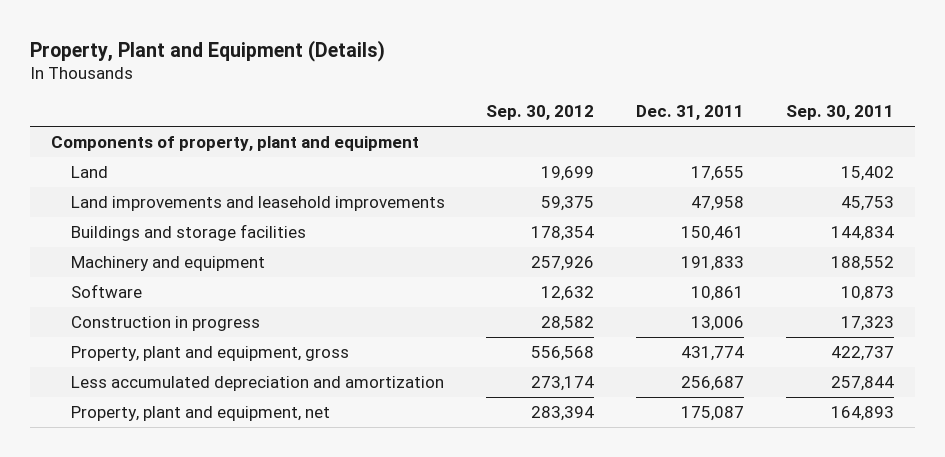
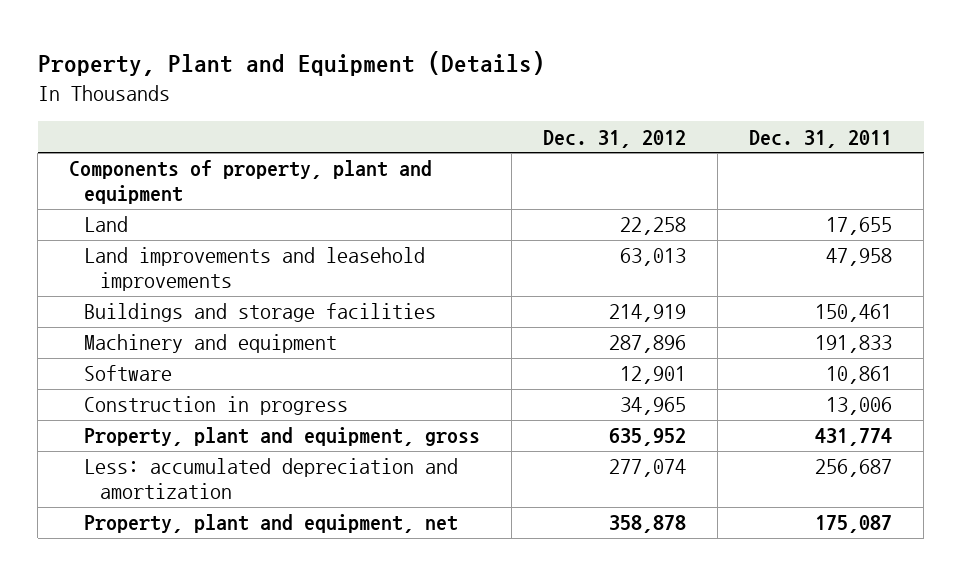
[486,105,595,121] Sep. 30, 2012 -> none
[785,105,894,121] Sep. 30, 2011 -> none
none -> [543,129,687,148] Dec. 31, 2012
[70,376,444,392] Less accumulated depreciation and amortization -> [84,458,459,500] Less: accumulated depreciation and amortization

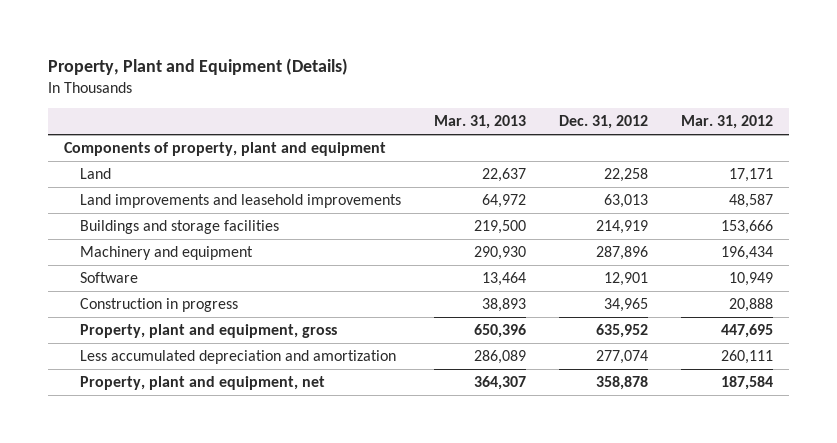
[749,129,893,148] Dec. 31, 2011 -> none
none -> [433,115,526,130] Mar. 31, 2013
none -> [680,115,773,130] Mar. 31, 2012
[84,458,459,500] Less: accumulated depreciation and amortization -> [79,349,396,364] Less accumulated depreciation and amortization

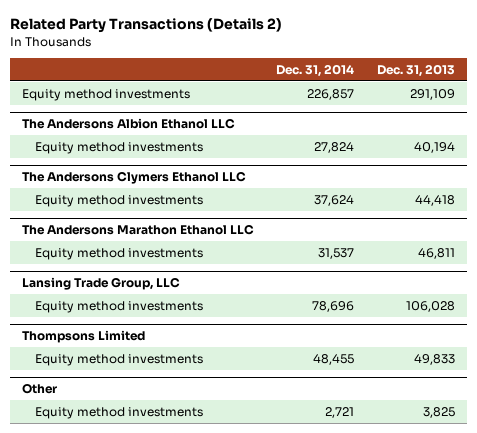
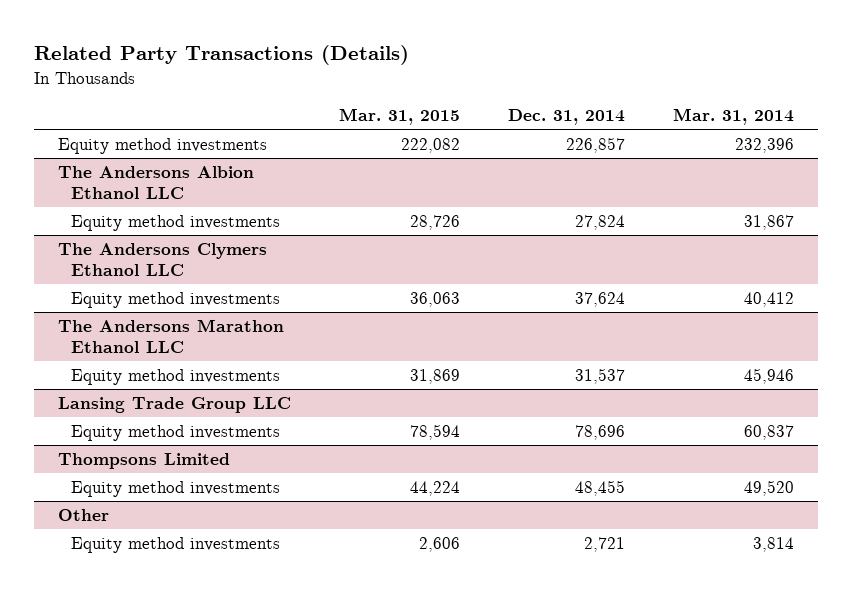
[10,18,283,34] Related Party Transactions (Details 2) -> [33,45,409,66] Related Party Transactions (Details)
[377,63,456,77] Dec. 31, 2013 -> none
none -> [338,107,460,125] Mar. 31, 2015
none -> [672,107,794,125] Mar. 31, 2014
[21,277,180,291] Lansing Trade Group, LLC -> [57,397,291,414] Lansing Trade Group LLC

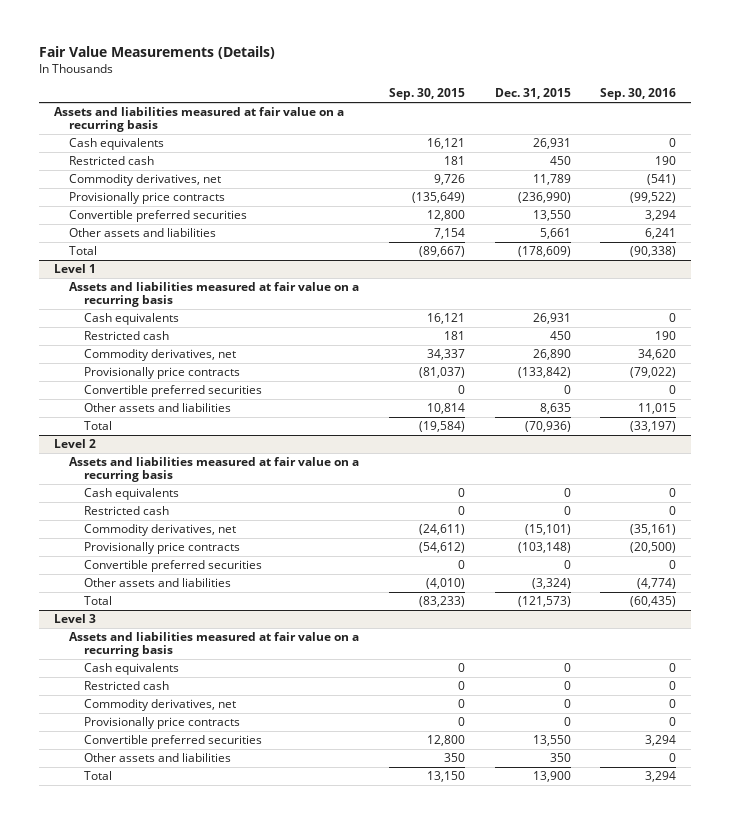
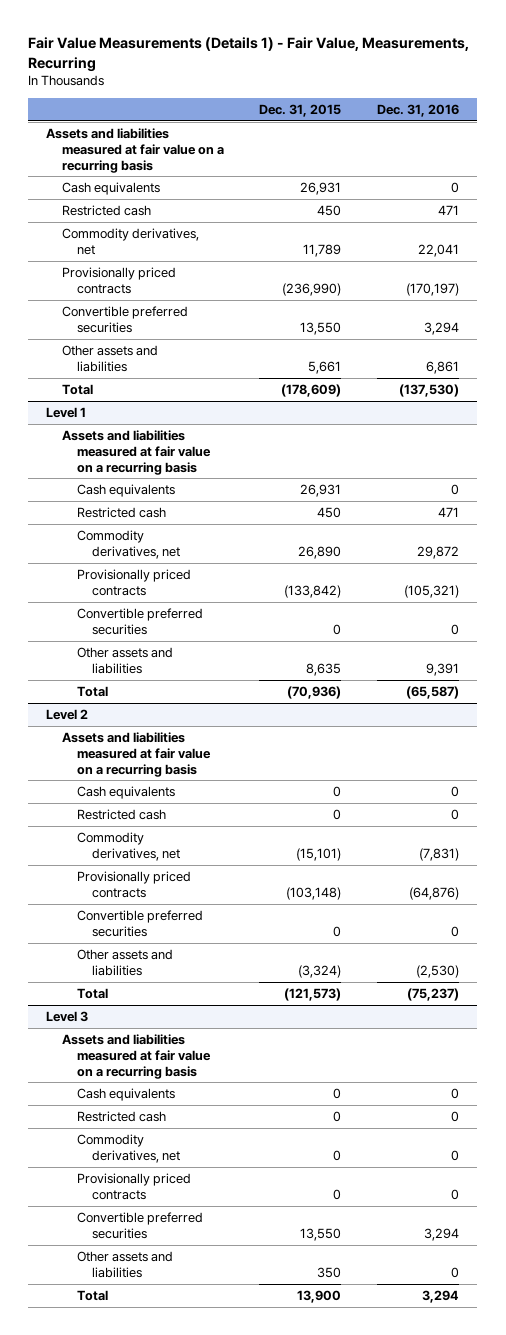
[38,46,275,60] Fair Value Measurements (Details) -> [28,37,470,73] Fair Value Measurements (Details 1) - Fair Value, Measurements, Recurring
[388,88,465,101] Sep. 30, 2015 -> none
[600,88,677,101] Sep. 30, 2016 -> none
none -> [377,103,460,117] Dec. 31, 2016
[68,191,225,204] Provisionally price contracts -> [61,266,176,294] Provisionally priced contracts
[83,366,240,379] Provisionally price contracts -> [76,568,191,596] Provisionally priced contracts
[83,541,240,554] Provisionally price contracts -> [76,870,191,898] Provisionally priced contracts
[83,716,240,729] Provisionally price contracts -> [76,1172,191,1200] Provisionally priced contracts

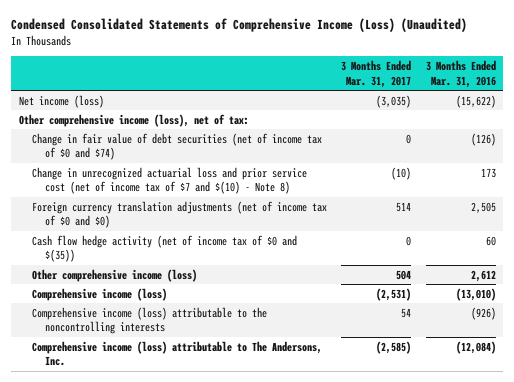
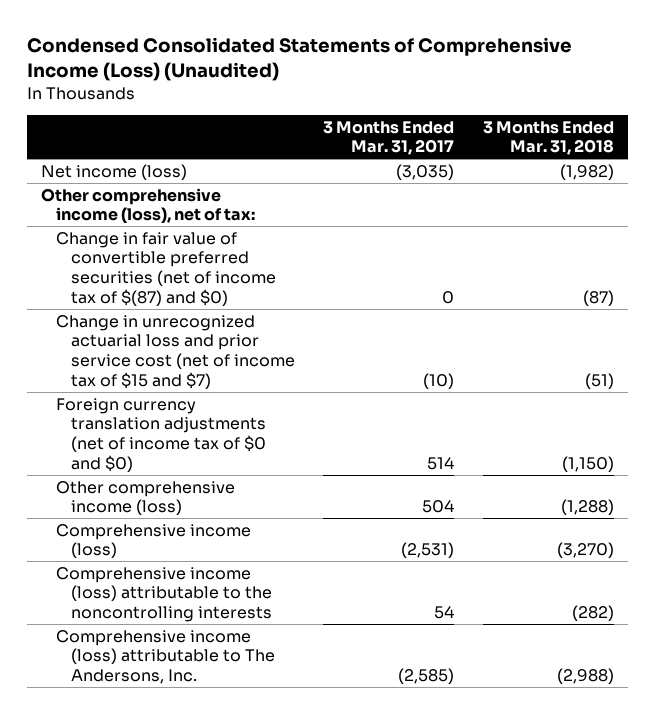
[425,60,496,88] 3 Months Ended Mar. 31, 2016 -> none
none -> [482,120,614,156] 3 Months Ended Mar. 31, 2018
[31,132,322,161] Change in fair value of debt securities (net of income tax of $0 and $74) -> [55,231,276,306] Change in fair value of convertible preferred securities (net of income tax of $(87) and $0)
[31,166,307,195] Change in unrecognized actuarial loss and prior service cost (net of income tax of $7 and $(10) - Note 8) -> [55,314,295,389] Change in unrecognized actuarial loss and prior service cost (net of income tax of $15 and $7)
[31,234,297,263] Cash flow hedge activity (net of income tax of $0 and $(35)) -> none

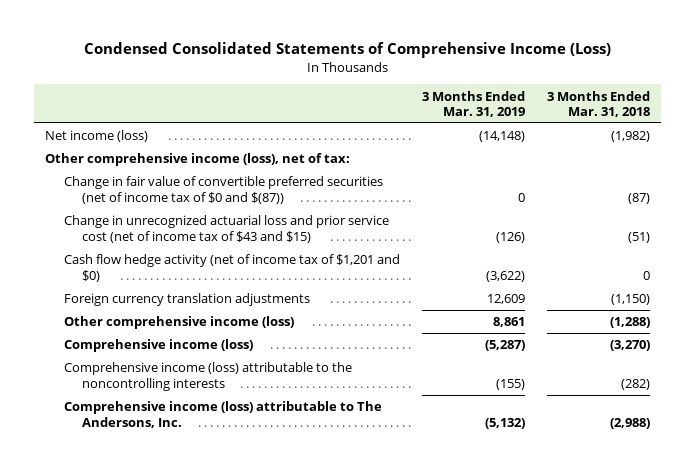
[26,36,572,81] Condensed Consolidated Statements of Comprehensive Income (Loss) (Unaudited) -> [83,42,611,59] Condensed Consolidated Statements of Comprehensive Income (Loss)
[323,120,455,156] 3 Months Ended Mar. 31, 2017 -> none
none -> [421,90,525,117] 3 Months Ended Mar. 31, 2019
[55,231,276,306] Change in fair value of convertible preferred securities (net of income tax of $(87) and $0) -> [63,176,383,204] Change in fair value of convertible preferred securities (net of income tax of $0 and $(87))
[55,314,295,389] Change in unrecognized actuarial loss and prior service cost (net of income tax of $15 and $7) -> [63,215,389,243] Change in unrecognized actuarial loss and prior service cost (net of income tax of $43 and $15)
none -> [63,254,400,282] Cash flow hedge activity (net of income tax of $1,201 and $0)
[55,397,266,472] Foreign currency translation adjustments (net of income tax of $0 and $0) -> [63,293,310,307] Foreign currency translation adjustments

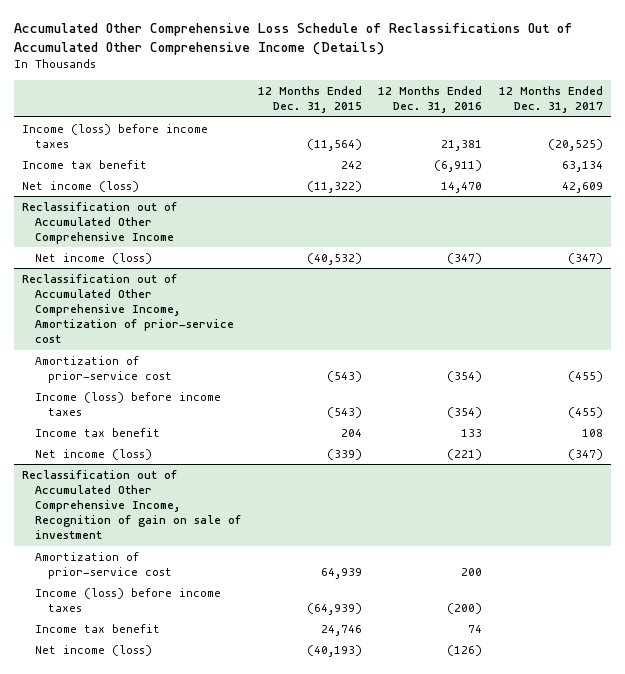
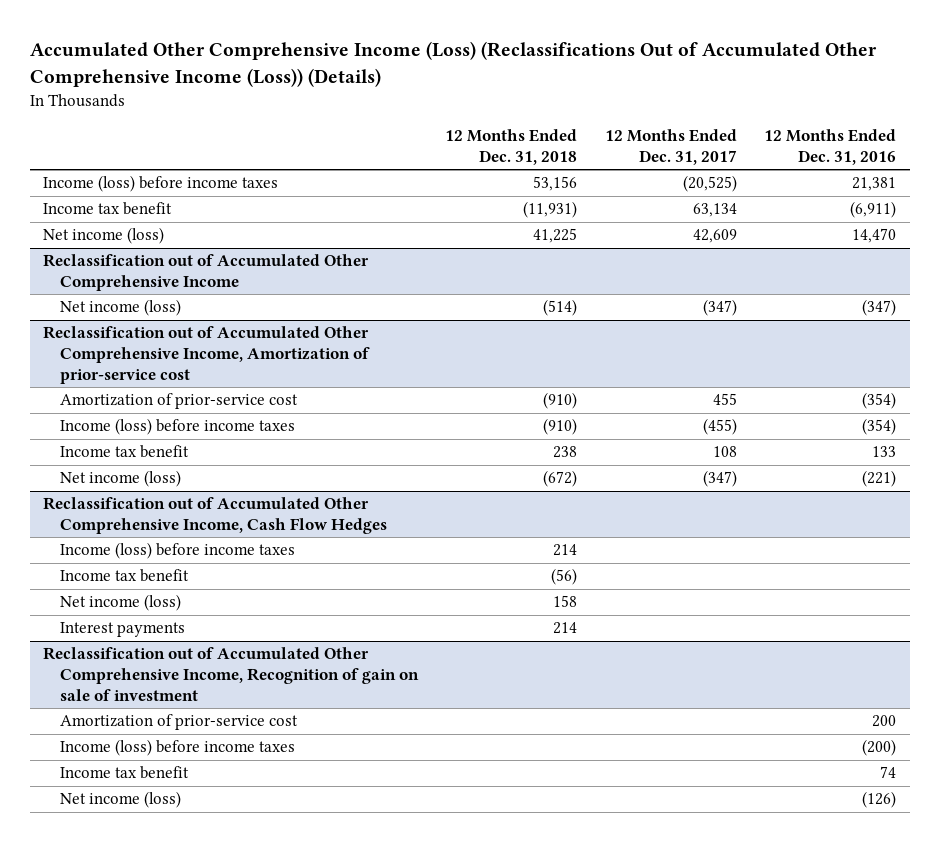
[14,22,573,55] Accumulated Other Comprehensive Loss Schedule of Reclassifications Out of Accumulated Other Comprehensive Income (Details) -> [29,41,877,87] Accumulated Other Comprehensive Income (Loss) (Reclassifications Out of Accumulated Other Comprehensive Income (Loss)) (Details)
[257,86,362,114] 12 Months Ended Dec. 31, 2015 -> none
none -> [445,129,578,166] 12 Months Ended Dec. 31, 2018
[567,370,603,382] (455) -> [712,393,737,406] 455
none -> [43,497,387,535] Reclassification out of Accumulated Other Comprehensive Income, Cash Flow Hedges
none -> [59,542,295,560] Income (loss) before income taxes
none -> [59,569,189,583] Income tax benefit
none -> [59,594,181,612] Net income (loss)
none -> [59,622,185,638] Interest payments

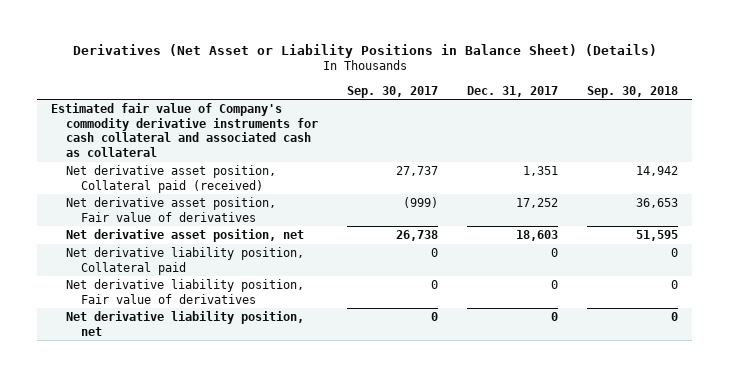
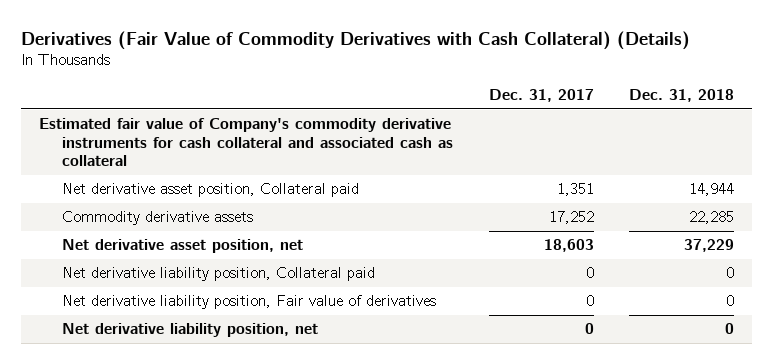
[72,43,657,58] Derivatives (Net Asset or Liability Positions in Balance Sheet) (Details) -> [20,30,690,50] Derivatives (Fair Value of Commodity Derivatives with Cash Collateral) (Details)
[347,85,439,98] Sep. 30, 2017 -> none
[586,85,678,98] Sep. 30, 2018 -> none
none -> [628,89,734,103] Dec. 31, 2018
[66,165,277,193] Net derivative asset position, Collateral paid (received) -> [62,183,360,198] Net derivative asset position, Collateral paid
[66,197,277,222] Net derivative asset position, Fair value of derivatives -> [62,211,254,226] Commodity derivative assets

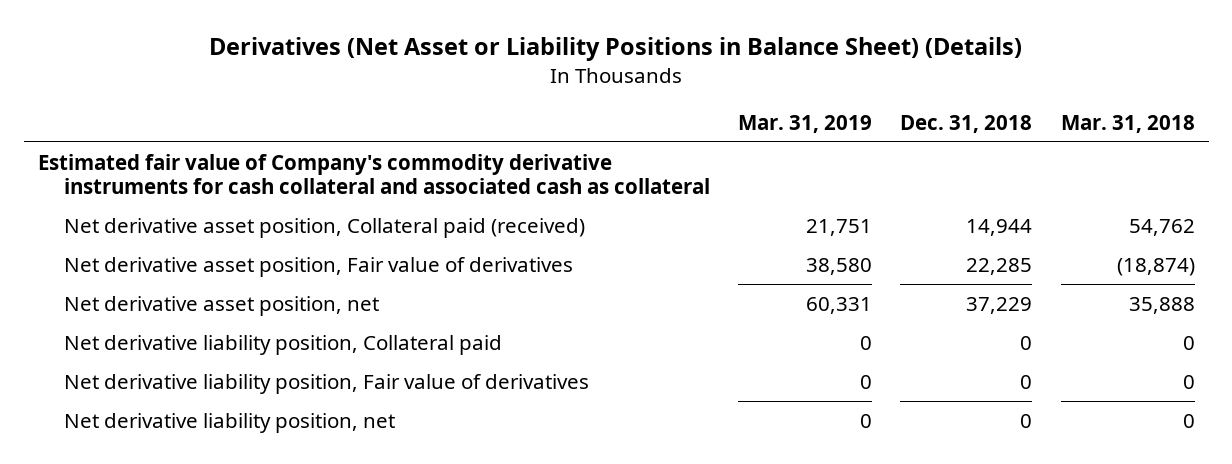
[20,30,690,50] Derivatives (Fair Value of Commodity Derivatives with Cash Collateral) (Details) -> [209,37,1023,62] Derivatives (Net Asset or Liability Positions in Balance Sheet) (Details)
[488,89,594,103] Dec. 31, 2017 -> none
none -> [738,114,873,133] Mar. 31, 2019
none -> [1060,114,1195,133] Mar. 31, 2018
[62,183,360,198] Net derivative asset position, Collateral paid -> [63,217,585,238] Net derivative asset position, Collateral paid (received)
[62,211,254,226] Commodity derivative assets -> [63,256,573,277] Net derivative asset position, Fair value of derivatives

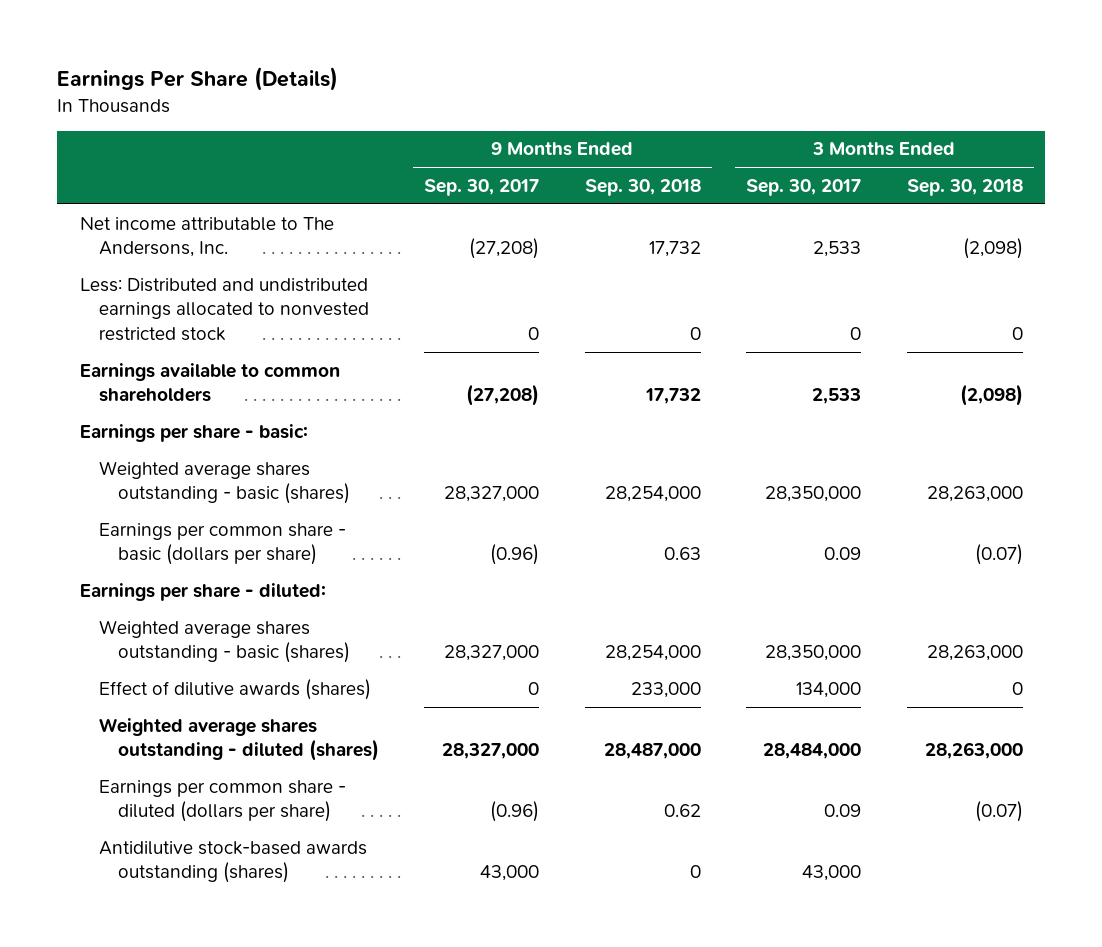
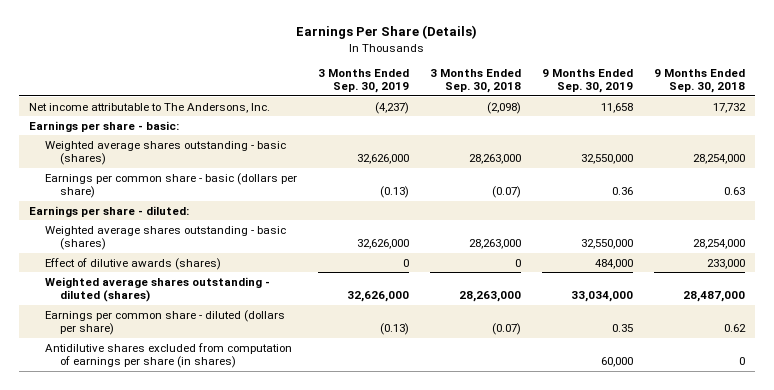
[424,178,540,196] Sep. 30, 2017 -> none
[746,178,862,196] Sep. 30, 2017 -> none
none -> [317,68,409,94] 3 Months Ended Sep. 30, 2019
none -> [541,68,633,94] 9 Months Ended Sep. 30, 2019
[79,277,369,341] Less: Distributed and undistributed earnings allocated to nonvested restricted stock -> none
[79,362,340,403] Earnings available to common shareholders -> none
[98,840,367,884] Antidilutive stock-based awards outstanding (shares) -> [44,342,292,369] Antidilutive shares excluded from computation of earnings per share (in shares)

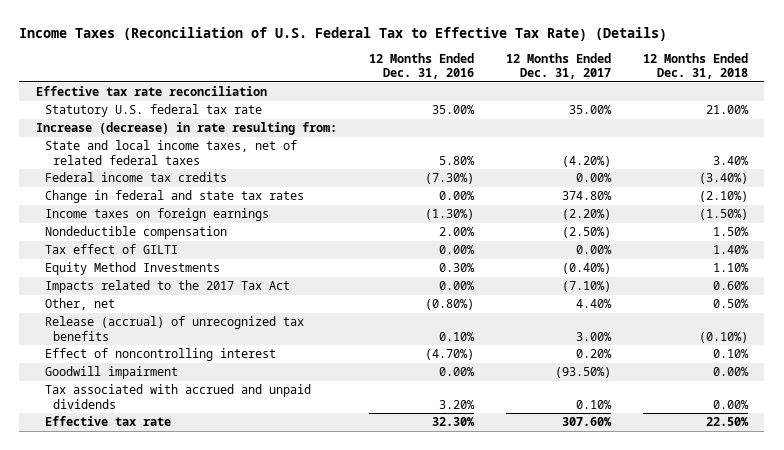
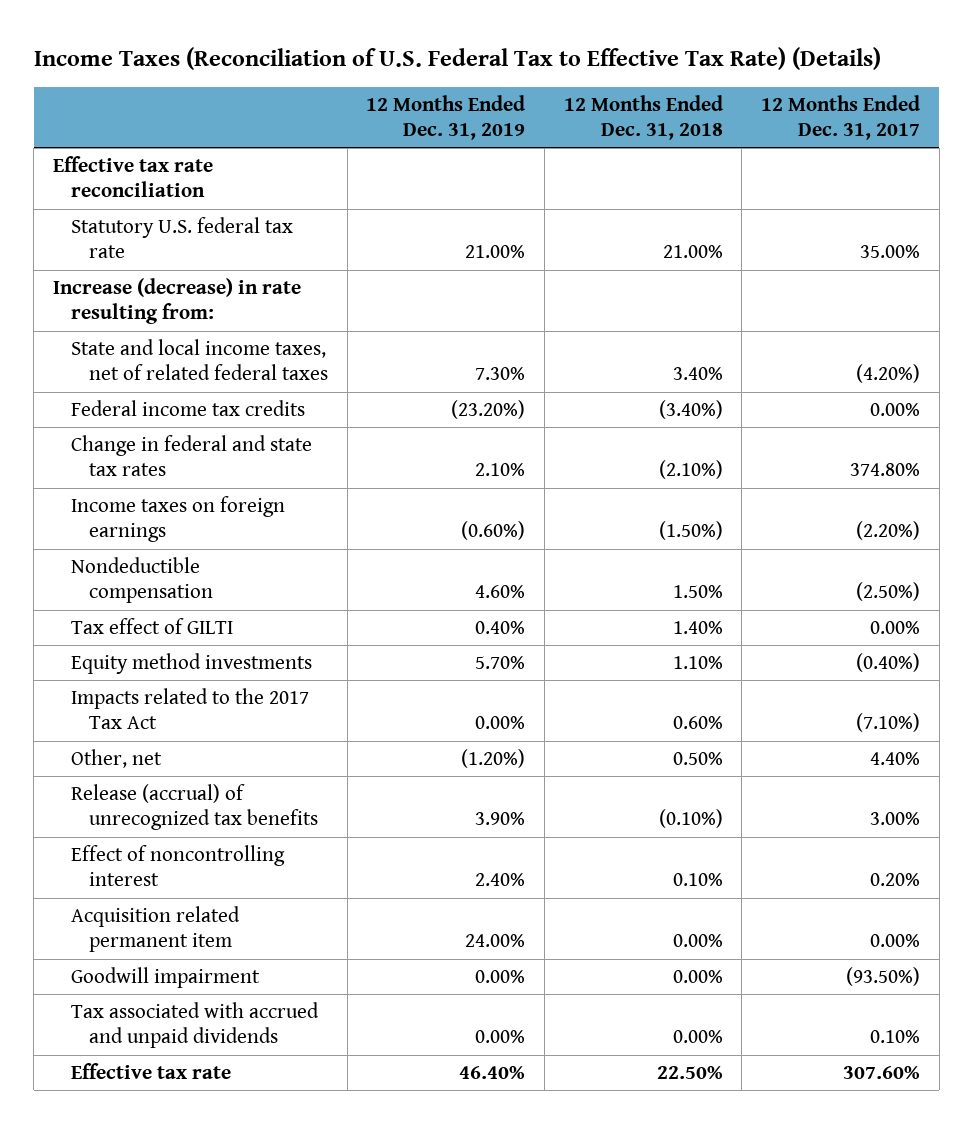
[368,52,474,80] 12 Months Ended Dec. 31, 2016 -> none
none -> [366,94,526,141] 12 Months Ended Dec. 31, 2019
[44,262,220,276] Equity Method Investments -> [70,653,312,675] Equity method investments
none -> [70,906,240,953] Acquisition related permanent item

